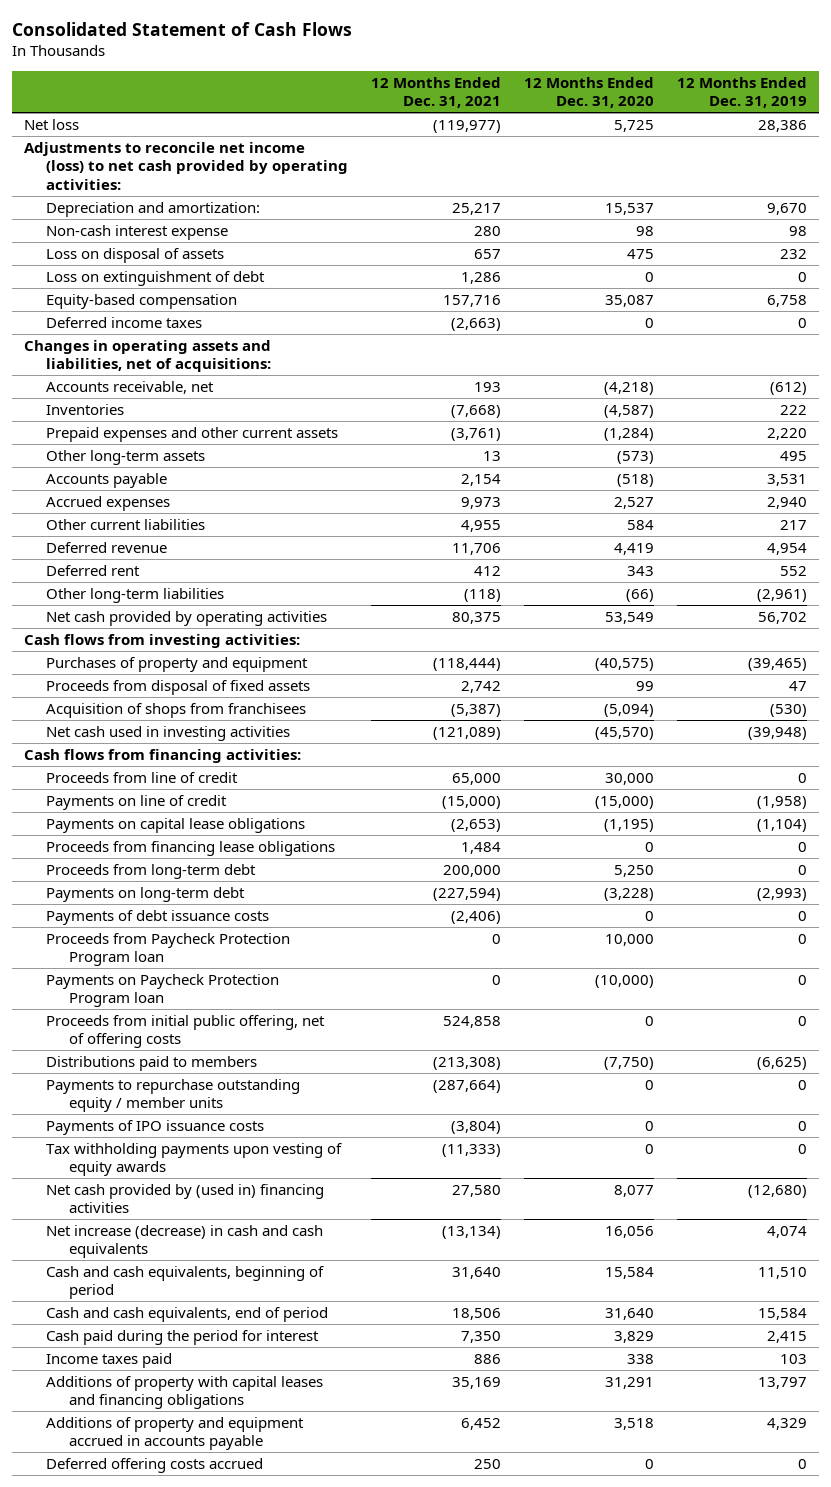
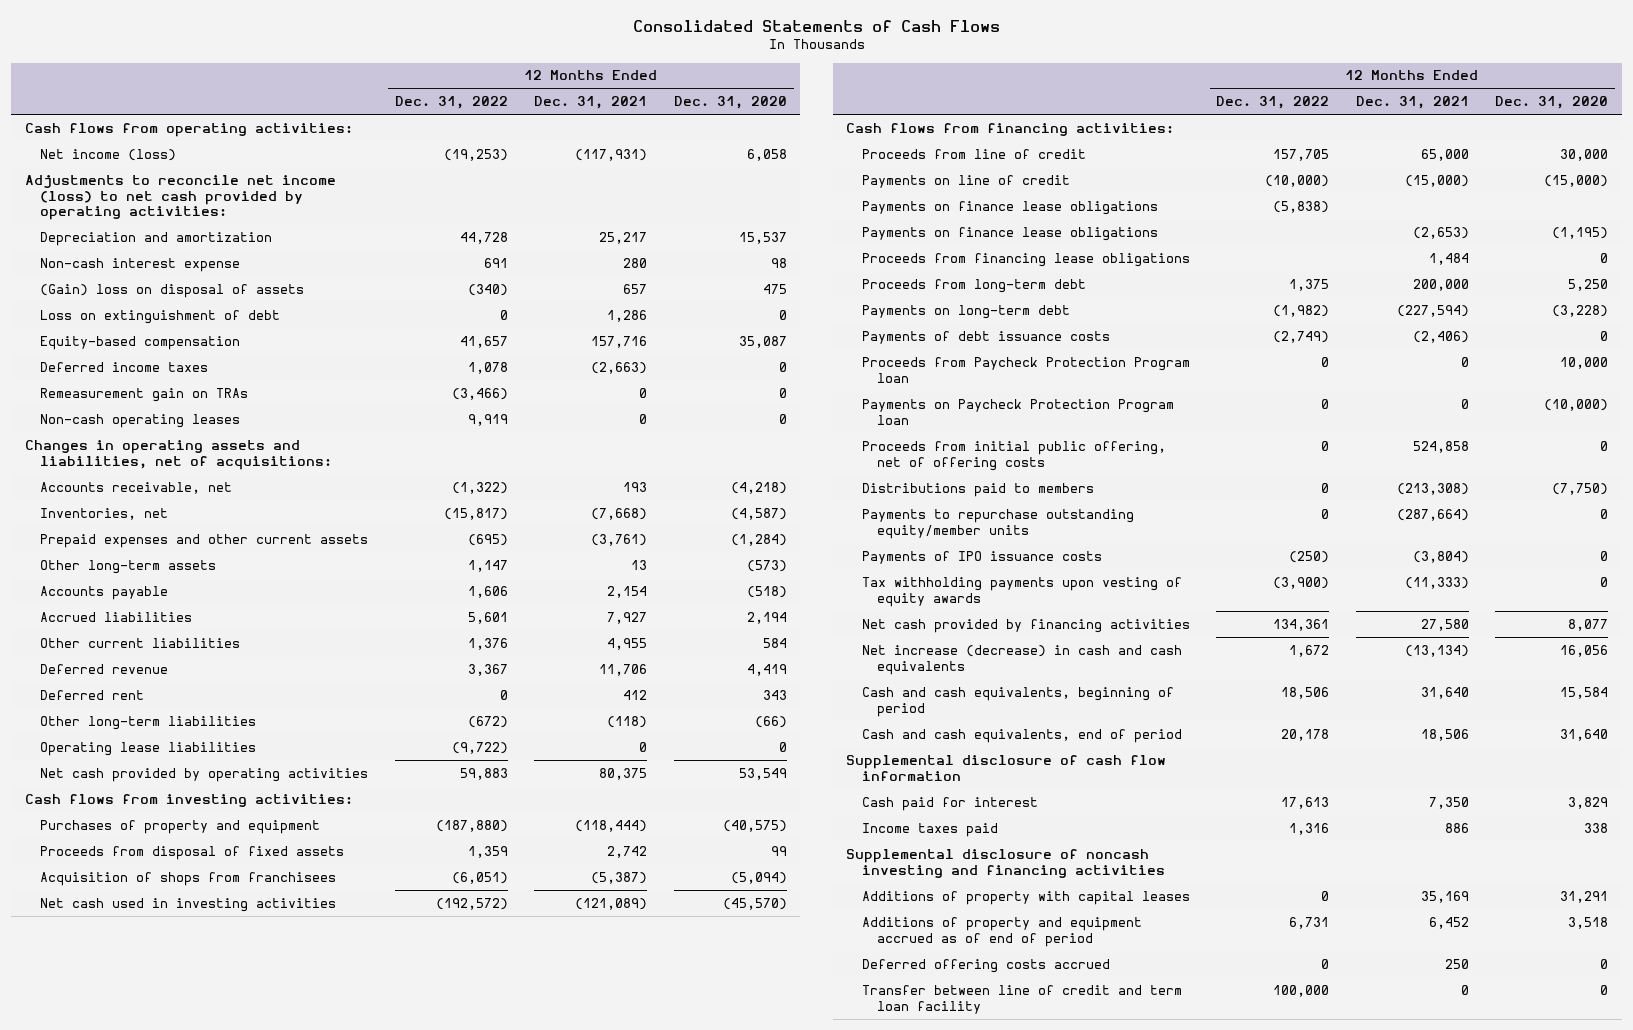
[12,21,353,36] Consolidated Statement of Cash Flows -> [632,19,1000,32] Consolidated Statements of Cash Flows
[677,76,808,109] 12 Months Ended Dec. 31, 2019 -> none
none -> [394,96,508,110] Dec. 31, 2022
none -> [24,122,353,137] Cash flows from operating activities:
[23,118,79,130] Net loss -> [40,148,177,161] Net income (loss)
[433,119,502,133] (119,977) -> [575,148,648,161] (117,931)
[614,119,655,132] 5,725 -> [746,148,787,161] 6,058
[46,201,261,217] Depreciation and amortization: -> [40,231,273,246] Depreciation and amortization
[46,247,225,263] Loss on disposal of assets -> [40,283,305,298] (Gain) loss on disposal of assets
none -> [40,387,249,402] Remeasurement gain on TRAs
none -> [40,413,241,428] Non-cash operating leases
[46,403,125,415] Inventories -> [40,507,169,520] Inventories, net
[46,495,171,511] Accrued expenses -> [40,611,193,622] Accrued liabilities
[461,496,502,509] 9,973 -> [607,611,648,624] 7,927
[614,496,655,509] 2,527 -> [746,611,787,624] 2,194
none -> [40,741,257,756] Operating lease liabilities
none -> [861,200,1158,215] Payments on finance lease obligations
[46,817,306,833] Payments on capital lease obligations -> [861,226,1158,241] Payments on finance lease obligations
[46,1078,301,1113] Payments to repurchase outstanding equity / member units -> [861,508,1134,539] Payments to repurchase outstanding equity/member units
[46,1183,325,1214] Net cash provided by (used in) financing activities -> [861,618,1190,633] Net cash provided by financing activities
none -> [846,754,1167,781] Supplemental disclosure of cash flow information
[46,1329,320,1345] Cash paid during the period for interest -> [861,796,1038,811] Cash paid for interest
none -> [846,848,1165,878] Supplemental disclosure of noncash investing and financing activities
[46,1375,324,1410] Additions of property with capital leases and financing obligations -> [861,890,1190,905] Additions of property with capital leases
[46,1416,305,1451] Additions of property and equipment accrued in accounts payable -> [861,916,1142,947] Additions of property and equipment accrued as of end of period
none -> [861,984,1182,1014] Transfer between line of credit and term loan facility

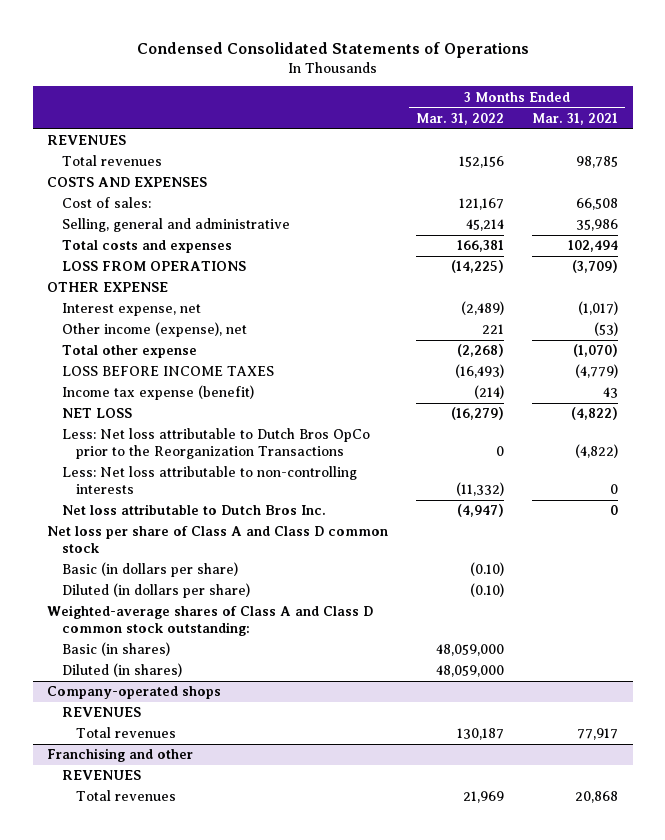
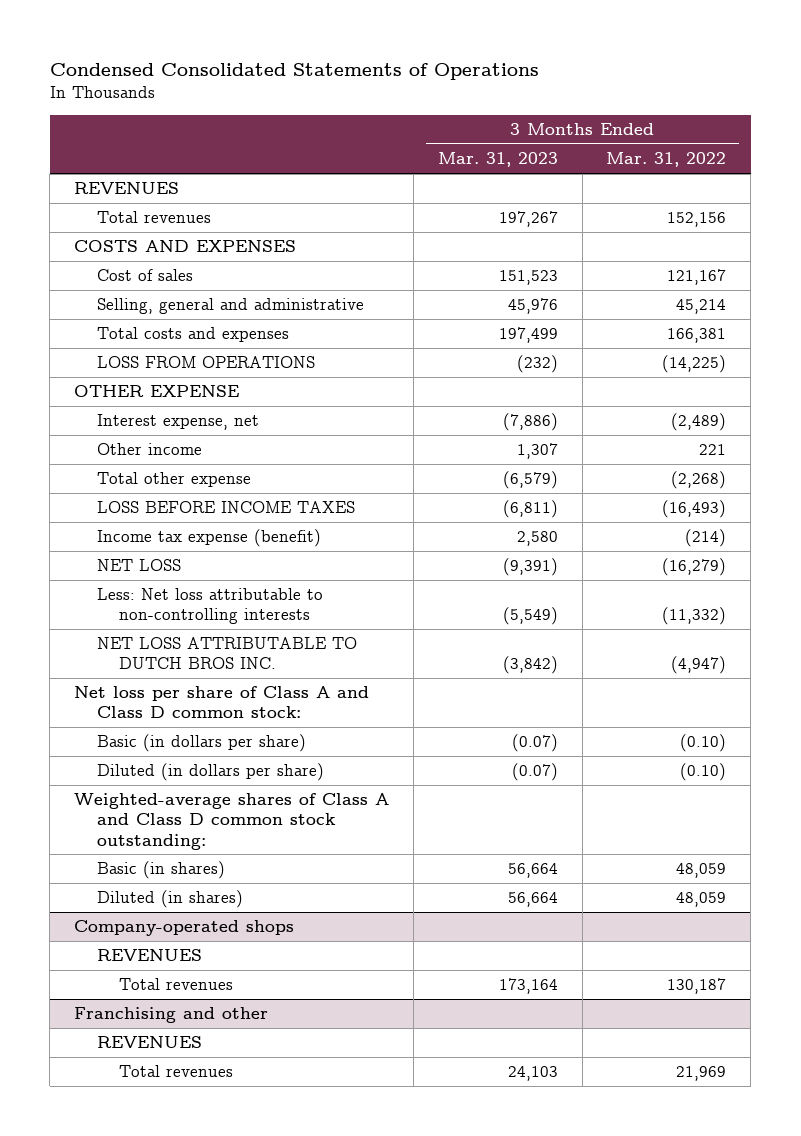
[532,112,619,125] Mar. 31, 2021 -> none
none -> [437,152,558,168] Mar. 31, 2023
[61,197,151,209] Cost of sales: -> [96,269,193,282] Cost of sales
[61,322,247,338] Other income (expense), net -> [96,443,202,456] Other income
[61,428,370,460] Less: Net loss attributable to Dutch Bros OpCo prior to the Reorganization Transactions -> none
[61,504,326,516] Net loss attributable to Dutch Bros Inc. -> [96,637,357,670] NET LOSS ATTRIBUTABLE TO DUTCH BROS INC.
[46,526,388,554] Net loss per share of Class A and Class D common stock -> [74,686,370,719] Net loss per share of Class A and Class D common stock:
[436,644,505,657] 48,059,000 -> [676,863,727,879] 48,059
[436,665,505,678] 48,059,000 -> [676,892,727,908] 48,059

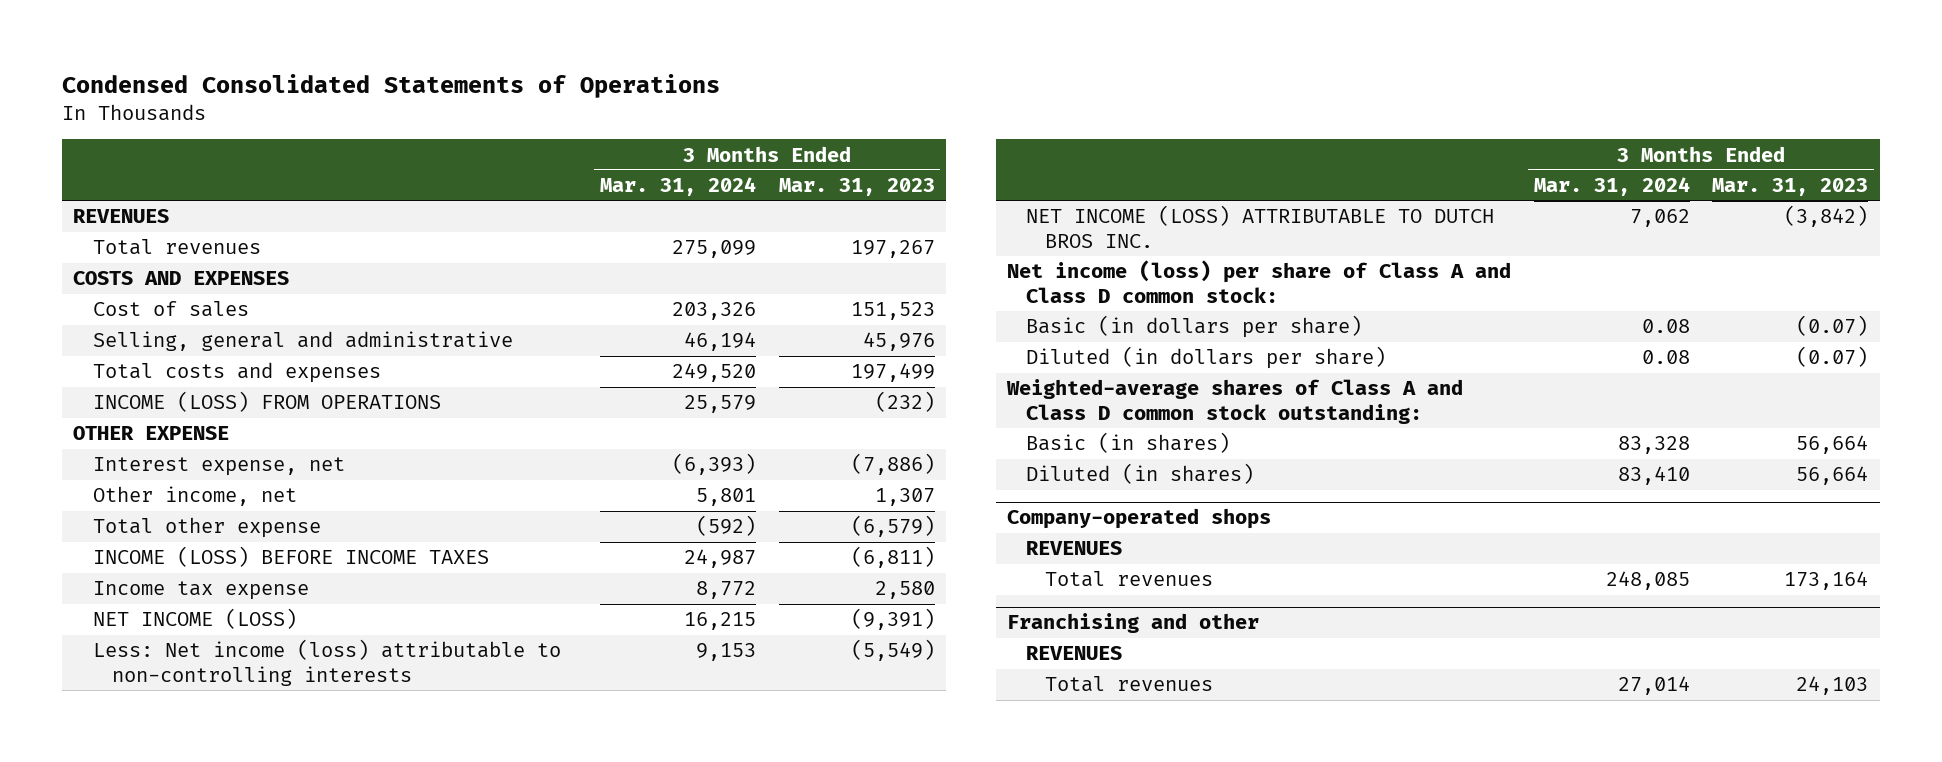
[606,152,727,168] Mar. 31, 2022 -> none
none -> [600,177,757,197] Mar. 31, 2024
[96,356,315,369] LOSS FROM OPERATIONS -> [92,391,441,413] INCOME (LOSS) FROM OPERATIONS
[96,443,202,456] Other income -> [92,486,297,507] Other income, net
[96,501,355,514] LOSS BEFORE INCOME TAXES -> [92,546,489,568] INCOME (LOSS) BEFORE INCOME TAXES
[96,529,321,548] Income tax expense (benefit) -> [92,581,309,601] Income tax expense
[96,559,181,572] NET LOSS -> [92,608,297,630] NET INCOME (LOSS)
[96,588,323,625] Less: Net loss attributable to non-controlling interests -> [92,639,561,686] Less: Net income (loss) attributable to non-controlling interests
[96,637,357,670] NET LOSS ATTRIBUTABLE TO DUTCH BROS INC. -> [1026,205,1495,248] NET INCOME (LOSS) ATTRIBUTABLE TO DUTCH BROS INC.
[74,686,370,719] Net loss per share of Class A and Class D common stock: -> [1007,260,1512,303] Net income (loss) per share of Class A and Class D common stock:

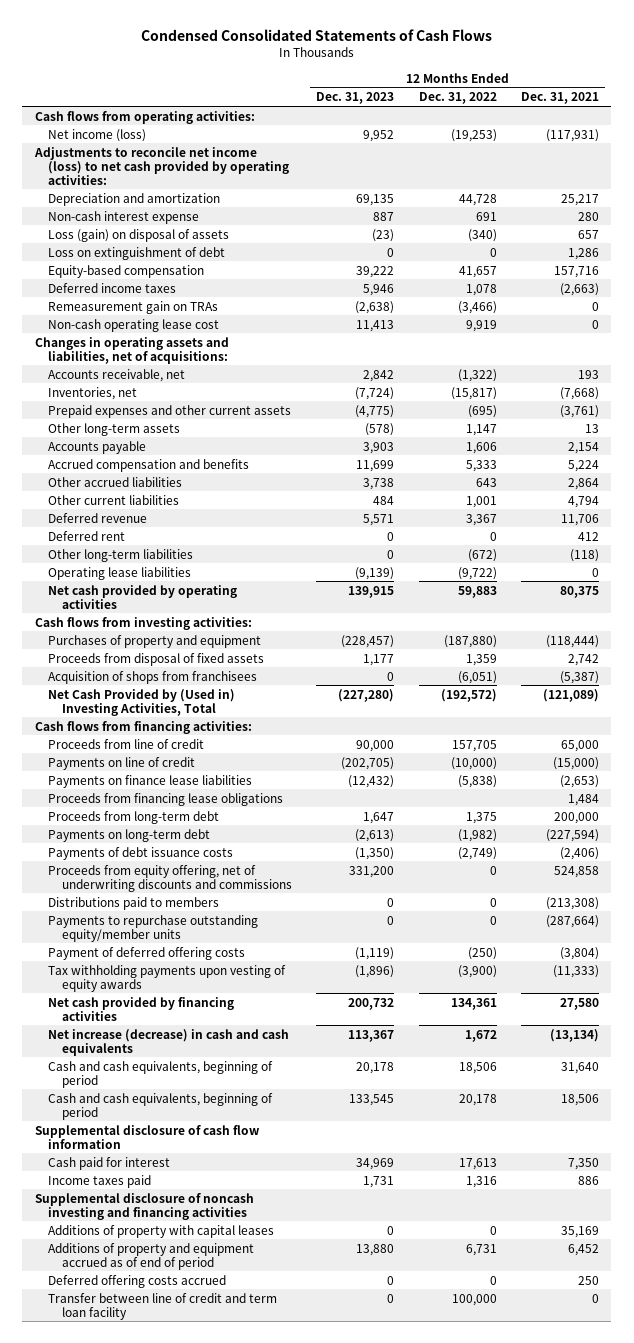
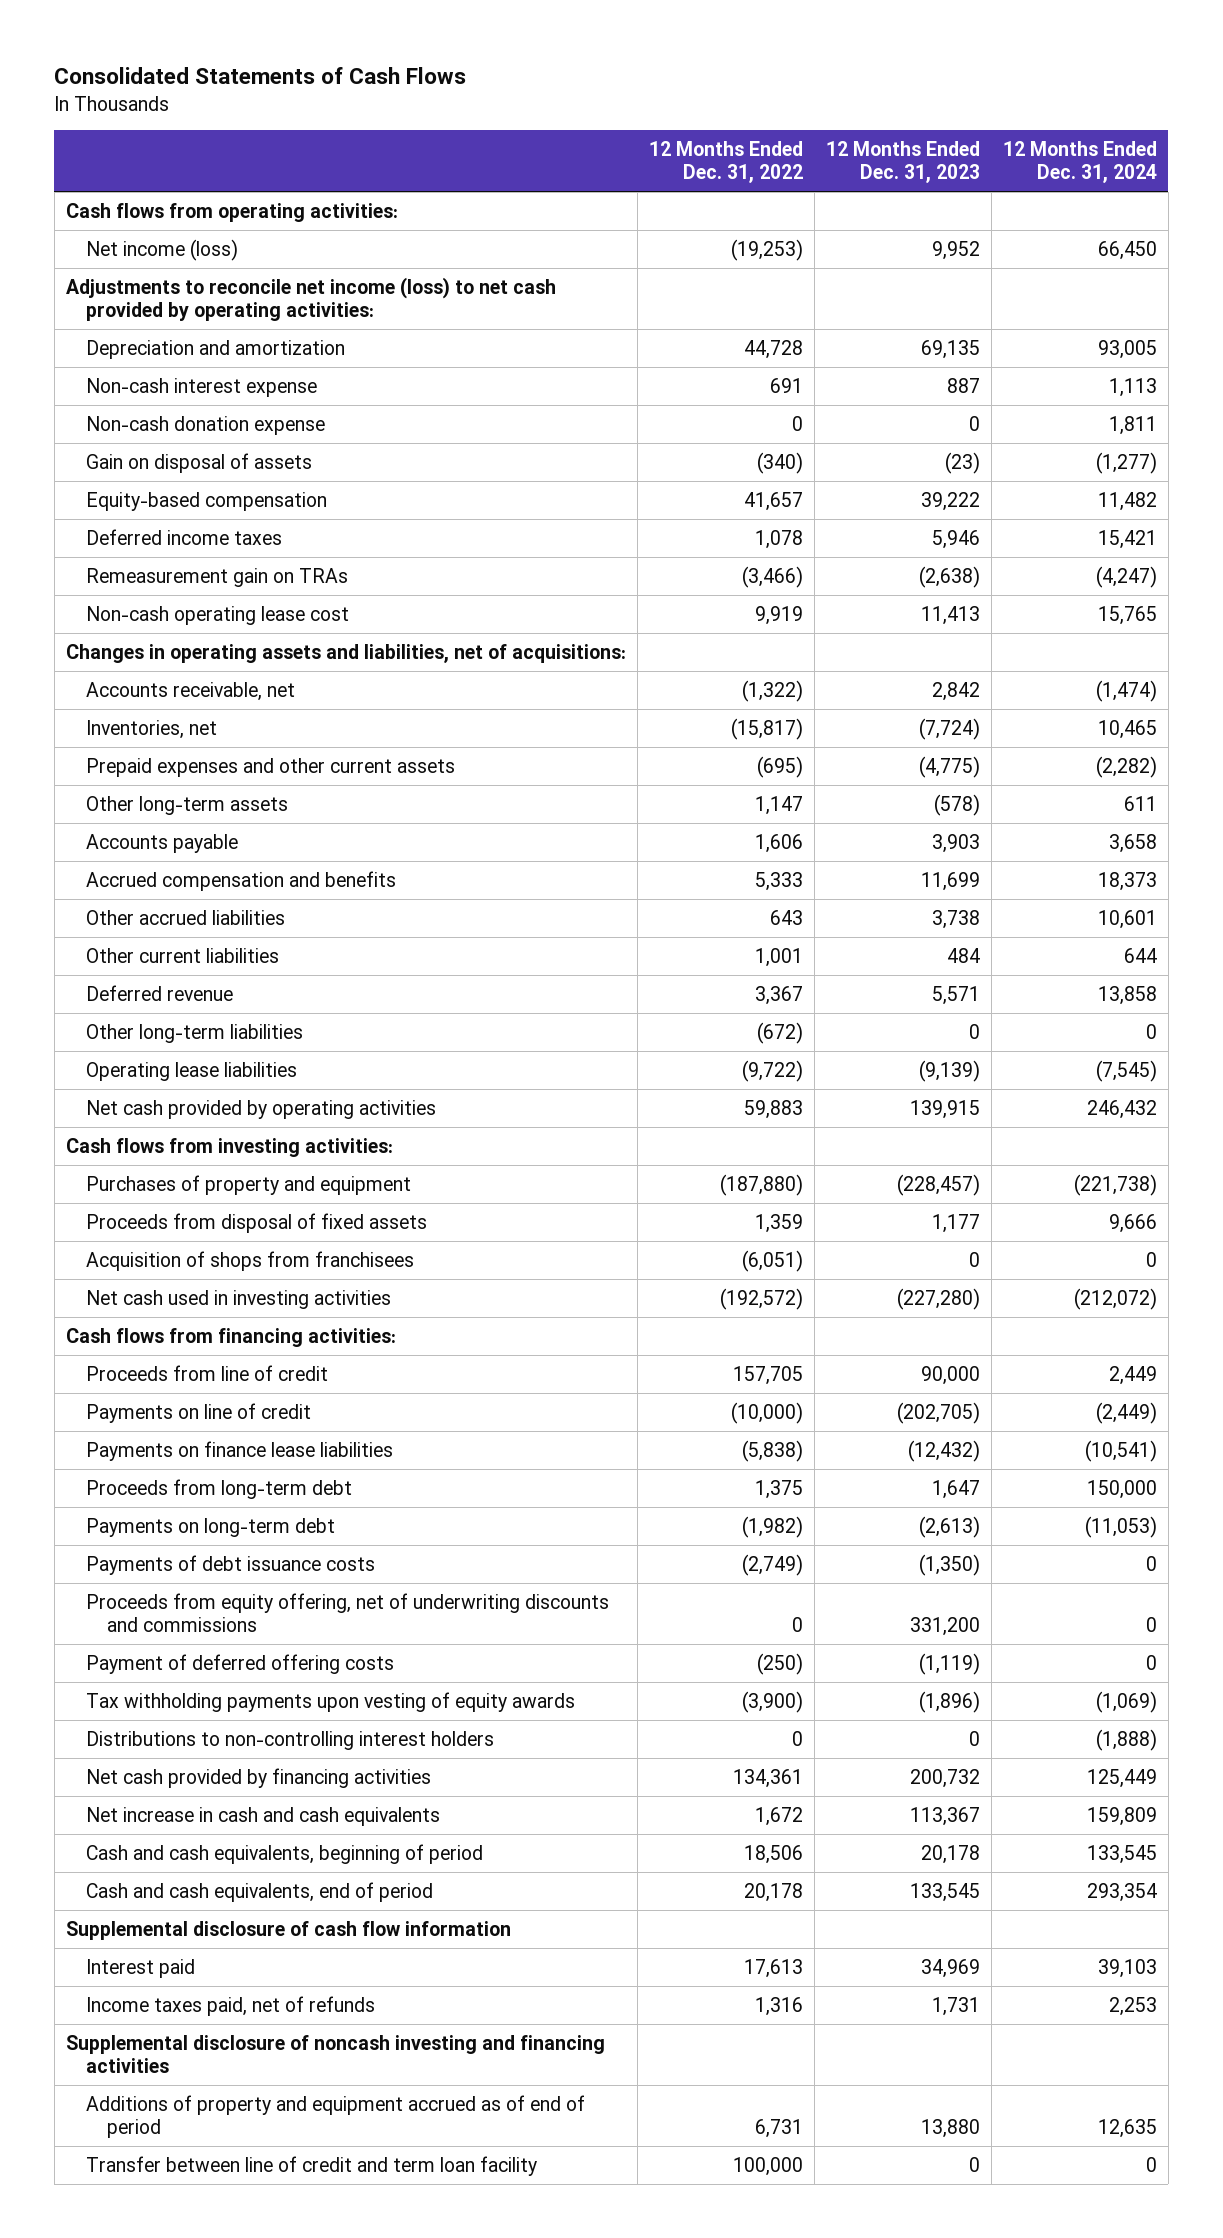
[140,29,492,42] Condensed Consolidated Statements of Cash Flows -> [54,67,467,85] Consolidated Statements of Cash Flows
[521,92,600,105] Dec. 31, 2021 -> none
none -> [1002,140,1157,184] 12 Months Ended Dec. 31, 2024
[48,246,226,260] Loss on extinguishment of debt -> none
none -> [86,415,326,435] Non-cash donation expense
[48,228,230,242] Loss (gain) on disposal of assets -> [86,452,313,473] Gain on disposal of assets
[48,530,126,541] Deferred rent -> none
[48,688,236,716] Net Cash Provided by (Used in) Investing Activities, Total -> [86,1289,392,1309] Net cash used in investing activities
[48,792,284,806] Proceeds from financing lease obligations -> none
[48,896,220,910] Distributions paid to members -> none
[48,914,259,942] Payments to repurchase outstanding equity/member units -> none
none -> [86,1730,495,1750] Distributions to non-controlling interest holders
[48,1028,290,1056] Net increase (decrease) in cash and cash equivalents -> [86,1806,441,1826] Net increase in cash and cash equivalents
[48,1092,274,1120] Cash and cash equivalents, beginning of period -> [86,1881,434,1902] Cash and cash equivalents, end of period
[48,1156,171,1170] Cash paid for interest -> [86,1958,196,1978] Interest paid
[48,1174,152,1188] Income taxes paid -> [86,1995,376,2016] Income taxes paid, net of refunds
[48,1224,275,1238] Additions of property with capital leases -> none
[48,1274,227,1288] Deferred offering costs accrued -> none

